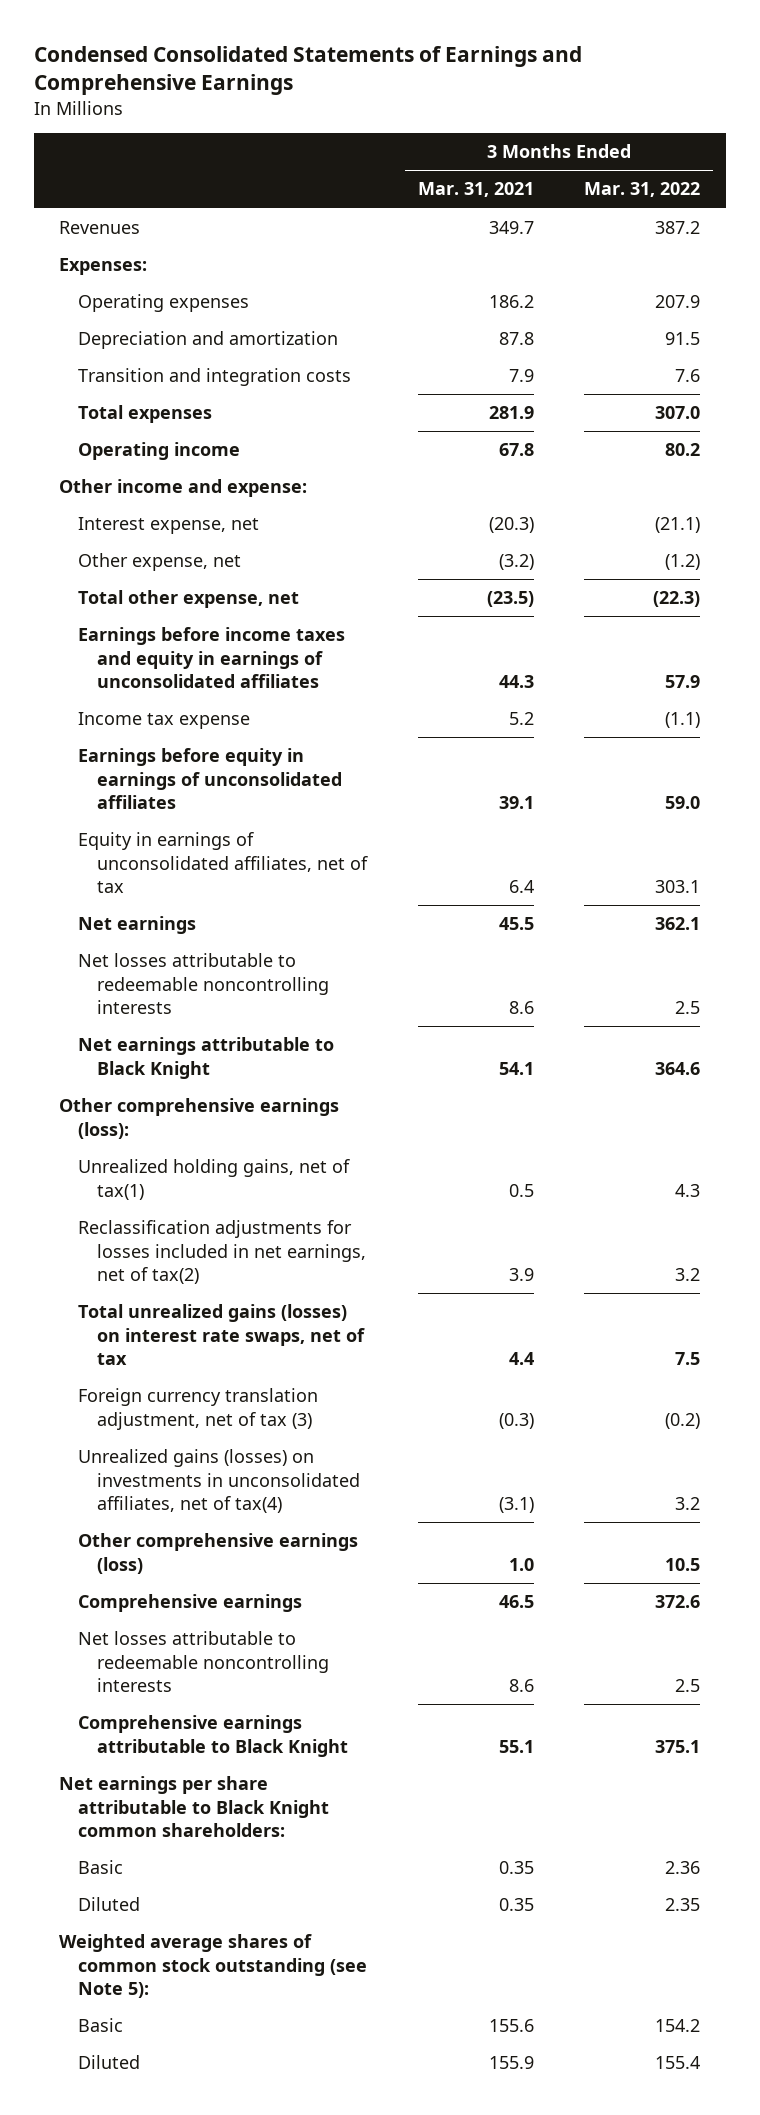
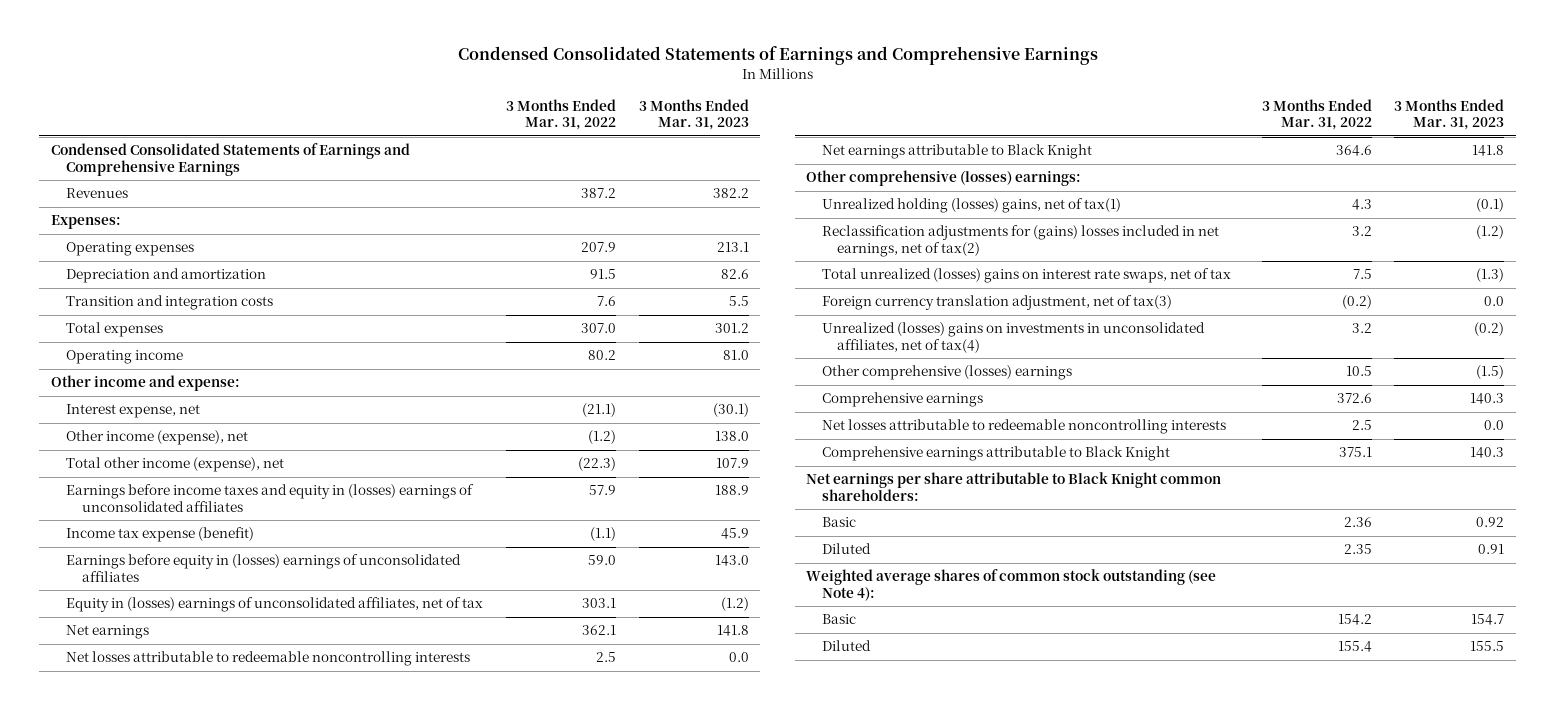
[417,182,534,198] Mar. 31, 2021 -> none
none -> [638,99,749,131] 3 Months Ended Mar. 31, 2023
none -> [50,143,410,176] Condensed Consolidated Statements of Earnings and Comprehensive Earnings
[77,553,241,572] Other expense, net -> [66,430,249,446] Other income (expense), net
[77,590,299,609] Total other expense, net -> [66,457,285,473] Total other income (expense), net
[77,627,345,688] Earnings before income taxes and equity in earnings of unconsolidated affiliates -> [66,484,475,512] Earnings before income taxes and equity in (losses) earnings of unconsolidated affiliates
[77,712,250,730] Income tax expense -> [66,527,255,543] Income tax expense (benefit)
[77,748,342,809] Earnings before equity in earnings of unconsolidated affiliates -> [66,554,462,582] Earnings before equity in (losses) earnings of unconsolidated affiliates
[77,832,368,893] Equity in earnings of unconsolidated affiliates, net of tax -> [66,597,484,613] Equity in (losses) earnings of unconsolidated affiliates, net of tax
[59,1098,340,1139] Other comprehensive earnings (loss): -> [806,170,1082,187] Other comprehensive (losses) earnings:
[77,1159,350,1200] Unrealized holding gains, net of tax(1) -> [821,198,1121,214] Unrealized holding (losses) gains, net of tax(1)
[77,1220,366,1284] Reclassification adjustments for losses included in net earnings, net of tax(2) -> [821,225,1219,257] Reclassification adjustments for (gains) losses included in net earnings, net of tax(2)
[77,1304,365,1365] Total unrealized gains (losses) on interest rate swaps, net of tax -> [821,268,1231,284] Total unrealized (losses) gains on interest rate swaps, net of tax
[77,1388,318,1430] Foreign currency translation adjustment, net of tax (3) -> [821,295,1172,311] Foreign currency translation adjustment, net of tax(3)
[77,1449,360,1513] Unrealized gains (losses) on investments in unconsolidated affiliates, net of tax(4) -> [821,322,1205,353] Unrealized (losses) gains on investments in unconsolidated affiliates, net of tax(4)
[77,1533,358,1574] Other comprehensive earnings (loss) -> [821,365,1072,381] Other comprehensive (losses) earnings
[59,1934,367,1998] Weighted average shares of common stock outstanding (see Note 5): -> [806,569,1217,601] Weighted average shares of common stock outstanding (see Note 4):

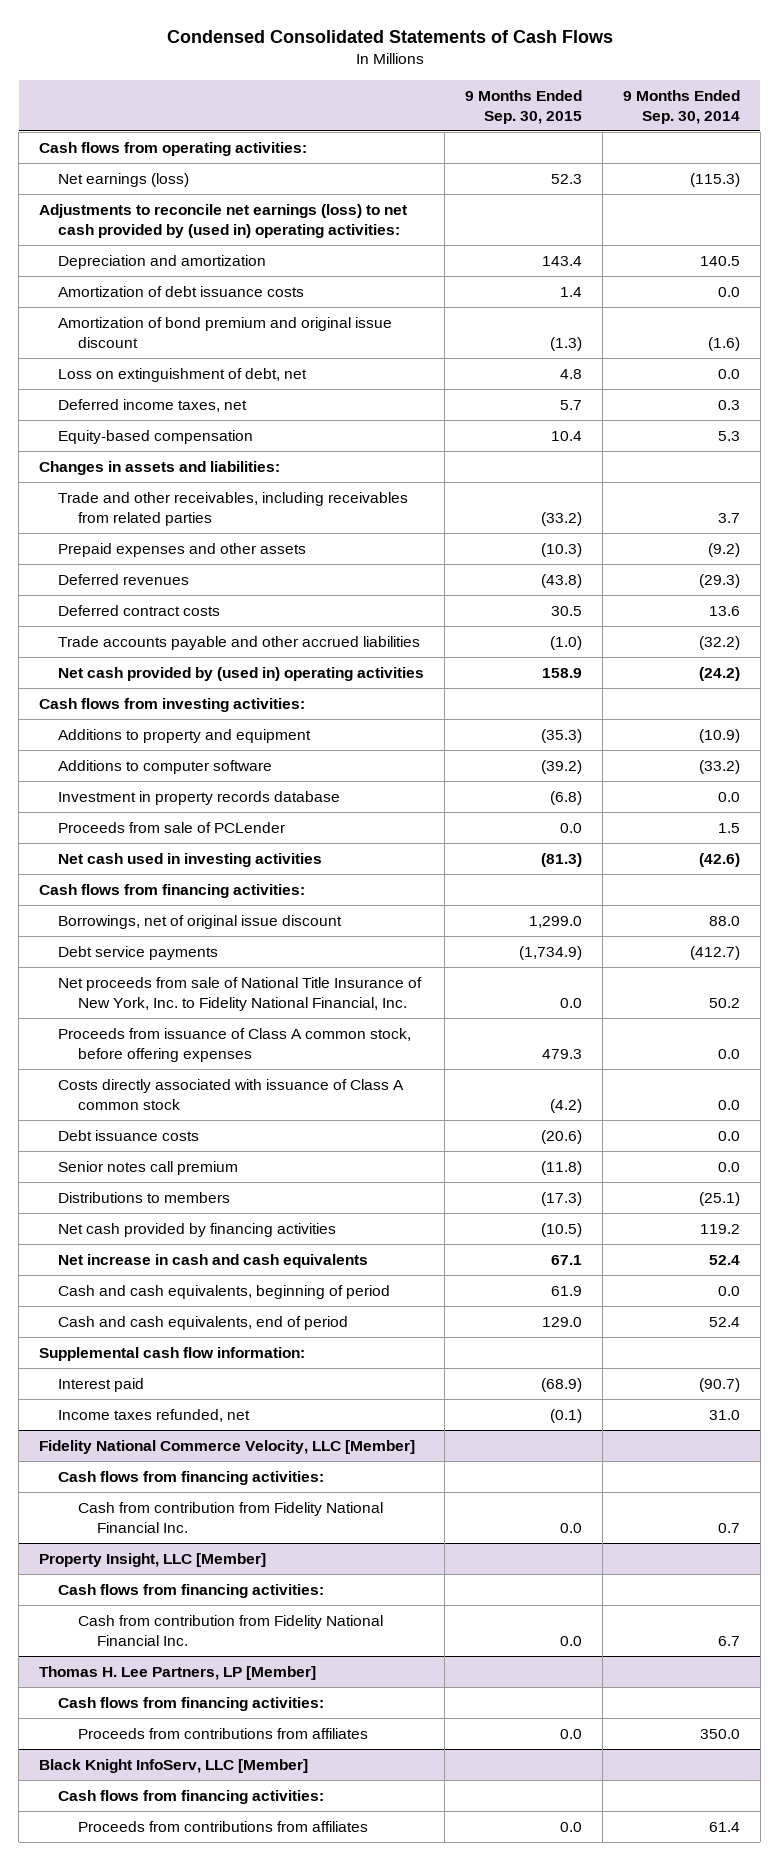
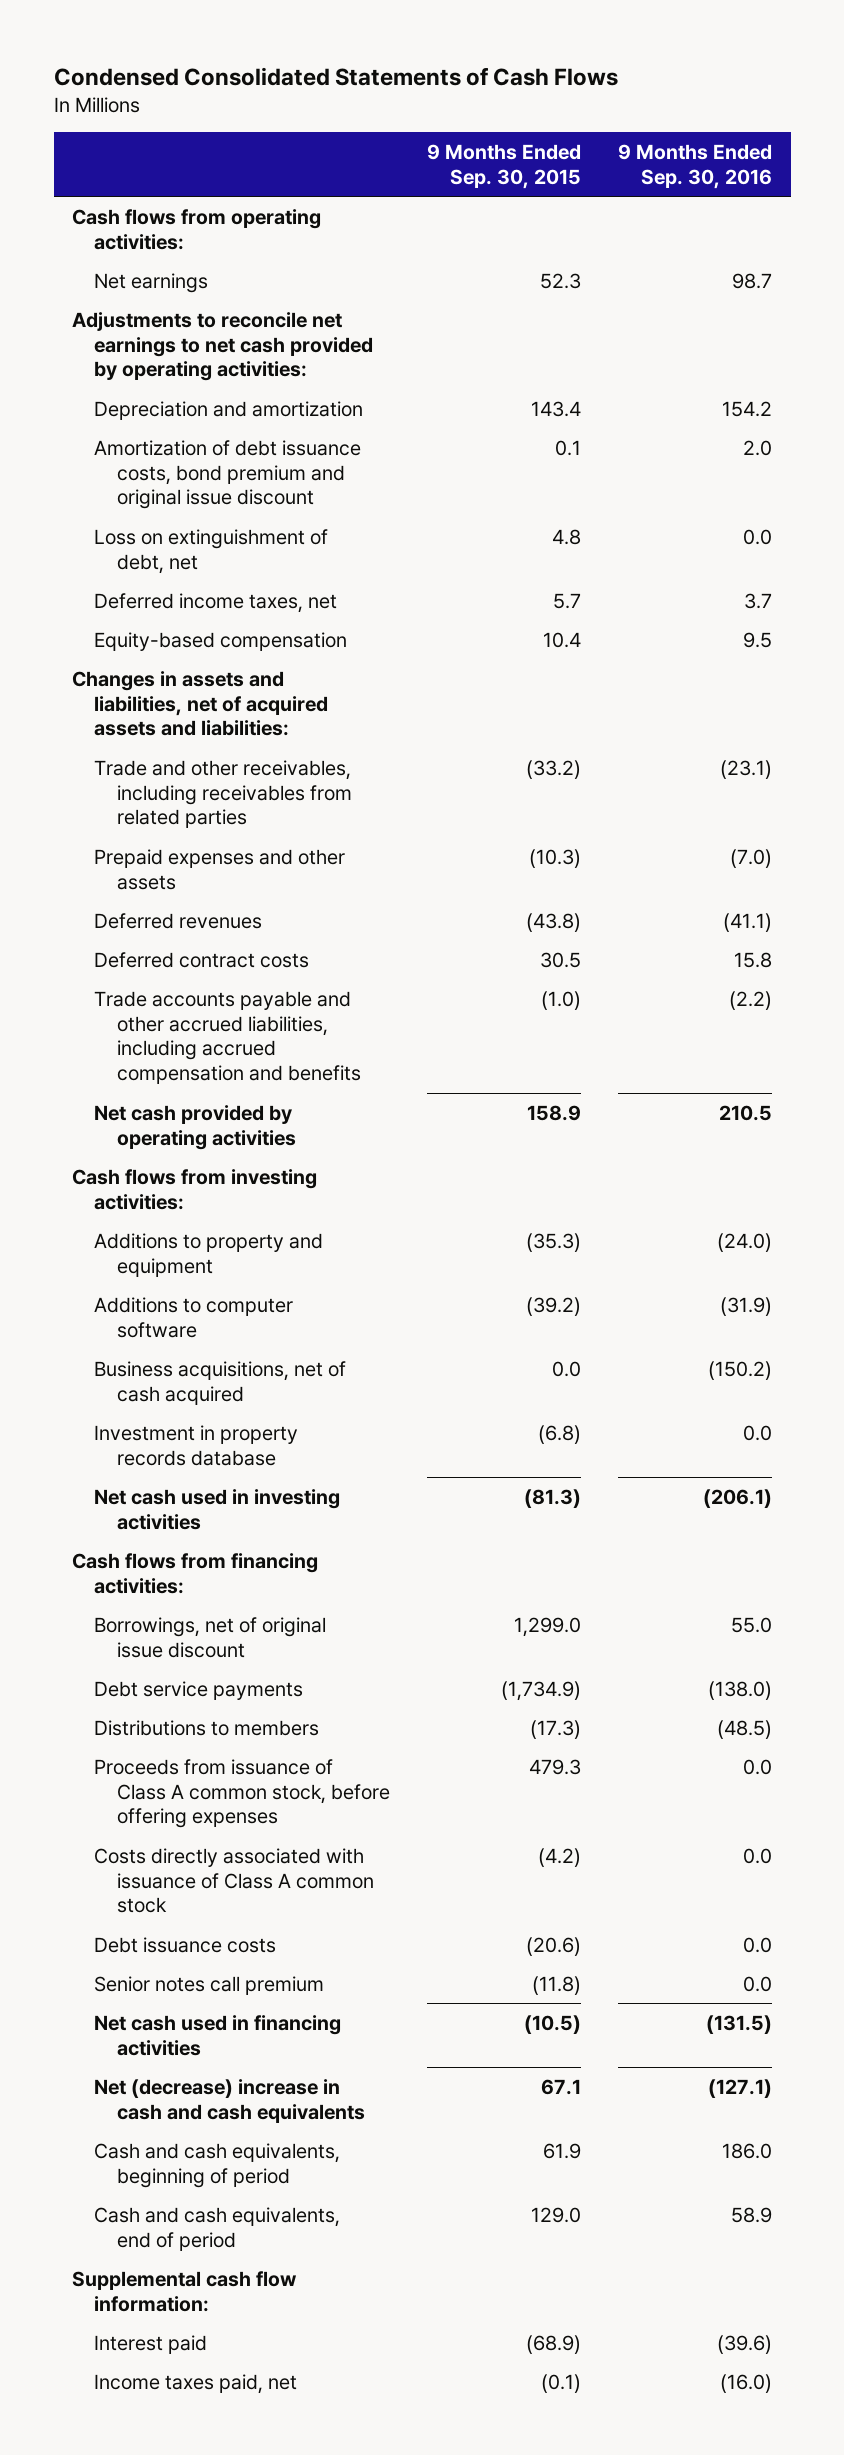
[623,89,741,124] 9 Months Ended Sep. 30, 2014 -> none
none -> [618,143,773,189] 9 Months Ended Sep. 30, 2016
[58,172,190,187] Net earnings (loss) -> [94,272,209,293] Net earnings
[39,203,408,238] Adjustments to reconcile net earnings (loss) to net cash provided by (used in) operating activities: -> [72,311,374,382] Adjustments to reconcile net earnings to net cash provided by operating activities:
[58,316,393,348] Amortization of bond premium and original issue discount -> none
[58,285,305,297] Amortization of debt issuance costs -> [94,439,362,510] Amortization of debt issuance costs, bond premium and original issue discount
[560,286,583,297] 1.4 -> [554,439,581,456] 0.1
[39,460,281,475] Changes in assets and liabilities: -> [72,670,329,737] Changes in assets and liabilities, net of acquired assets and liabilities:
[58,635,421,650] Trade accounts payable and other accrued liabilities -> [94,990,361,1085] Trade accounts payable and other accrued liabilities, including accrued compensation and benefits
[58,666,425,681] Net cash provided by (used in) operating activities -> [94,1104,296,1150] Net cash provided by operating activities
none -> [94,1360,347,1405] Business acquisitions, net of cash acquired
[58,821,286,833] Proceeds from sale of PCLender -> none
[58,976,423,1011] Net proceeds from sale of National Title Insurance of New York, Inc. to Fidelity National Financial, Inc. -> none
[58,1191,231,1203] Distributions to members -> [94,1719,320,1736] Distributions to members
[58,1222,337,1237] Net cash provided by financing activities -> [94,2014,342,2056] Net cash used in financing activities
[58,1253,369,1268] Net increase in cash and cash equivalents -> [94,2078,365,2123] Net (decrease) increase in cash and cash equivalents
[39,1439,416,1454] Fidelity National Commerce Velocity, LLC [Member] -> none
[58,1470,325,1485] Cash flows from financing activities: -> none
[77,1501,383,1533] Cash from contribution from Fidelity National Financial Inc. -> none
[39,1552,267,1567] Property Insight, LLC [Member] -> none
[58,1583,325,1598] Cash flows from financing activities: -> none
[77,1614,383,1646] Cash from contribution from Fidelity National Financial Inc. -> none
[39,1665,317,1680] Thomas H. Lee Partners, LP [Member] -> none
[58,1696,325,1711] Cash flows from financing activities: -> none
[77,1727,368,1739] Proceeds from contributions from affiliates -> none
[39,1758,309,1773] Black Knight InfoServ, LLC [Member] -> none
[58,1789,325,1804] Cash flows from financing activities: -> none
[77,1820,368,1832] Proceeds from contributions from affiliates -> none
[58,1408,251,1422] Income taxes refunded, net -> [94,2373,298,2394] Income taxes paid, net

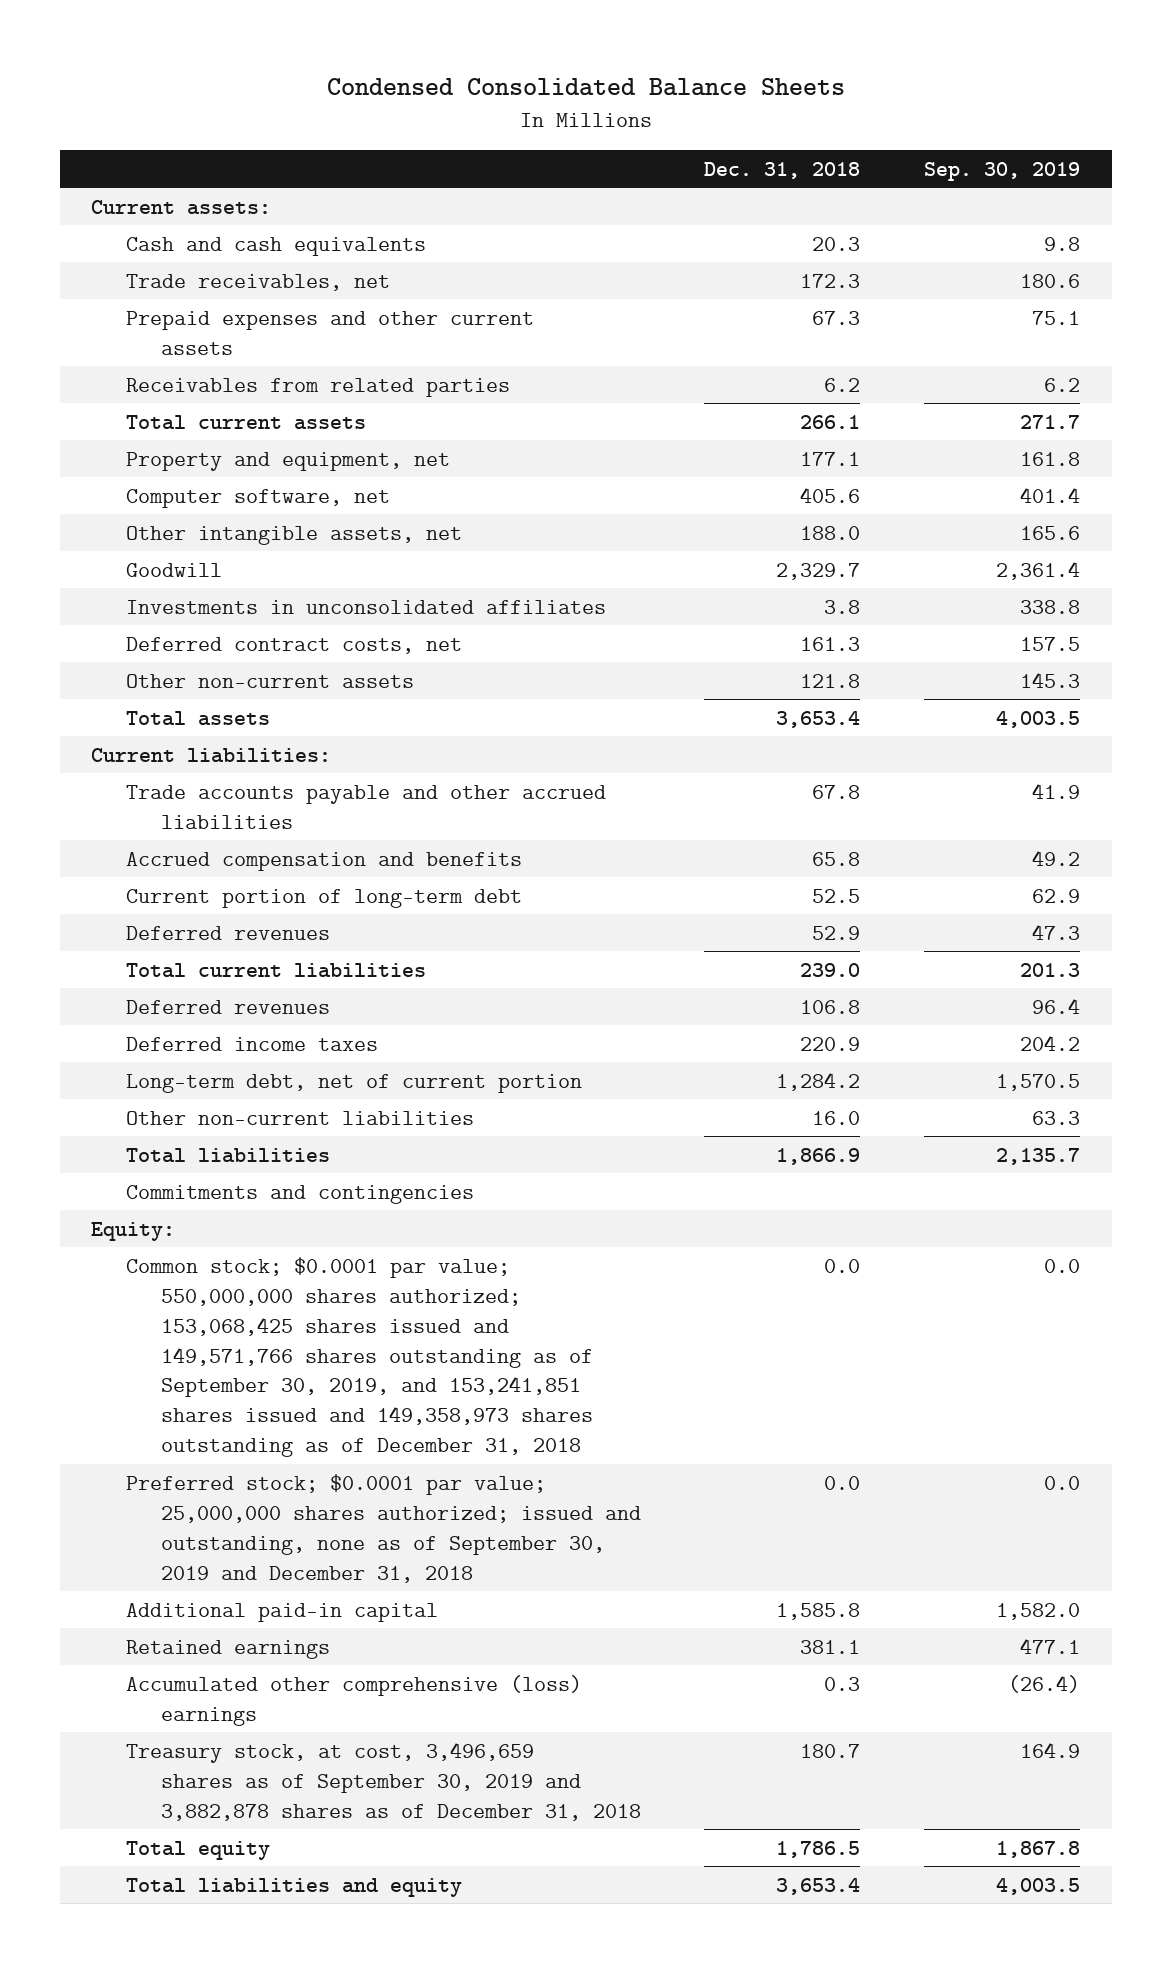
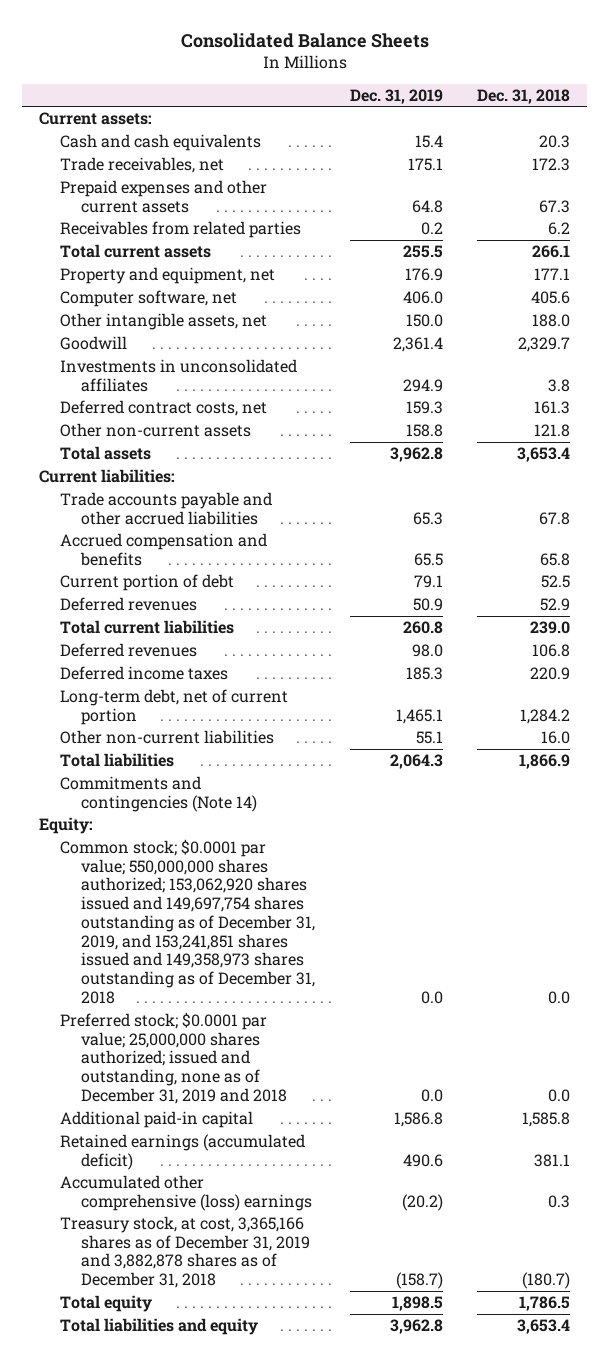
[326,78,845,97] Condensed Consolidated Balance Sheets -> [180,32,429,48] Consolidated Balance Sheets
[924,161,1081,181] Sep. 30, 2019 -> none
none -> [349,88,443,104] Dec. 31, 2019
[126,888,523,908] Current portion of long-term debt -> [60,573,235,591] Current portion of debt
[126,1184,475,1204] Commitments and contingencies -> [60,775,258,812] Commitments and contingencies (Note 14)
[126,1256,593,1458] Common stock; $0.0001 par value; 550,000,000 shares authorized; 153,068,425 shares issued and 149,571,766 shares outstanding as of September 30, 2019, and 153,241,851 shares issued and 149,358,973 shares outstanding as of December 31, 2018 -> [60,838,316,1005] Common stock; $0.0001 par value; 550,000,000 shares authorized; 153,062,920 shares issued and 149,697,754 shares outstanding as of December 31, 2019, and 153,241,851 shares issued and 149,358,973 shares outstanding as of December 31, 2018
[126,1473,641,1583] Preferred stock; $0.0001 par value; 25,000,000 shares authorized; issued and outstanding, none as of September 30, 2019 and December 31, 2018 -> [60,1011,288,1104] Preferred stock; $0.0001 par value; 25,000,000 shares authorized; issued and outstanding, none as of December 31, 2019 and 2018
[126,1639,331,1659] Retained earnings -> [60,1133,306,1170] Retained earnings (accumulated deficit)
[126,1741,641,1821] Treasury stock, at cost, 3,496,659 shares as of September 30, 2019 and 3,882,878 shares as of December 31, 2018 -> [60,1215,311,1289] Treasury stock, at cost, 3,365,166 shares as of December 31, 2019 and 3,882,878 shares as of December 31, 2018
[800,1743,861,1758] 180.7 -> [521,1272,570,1290] (180.7)

